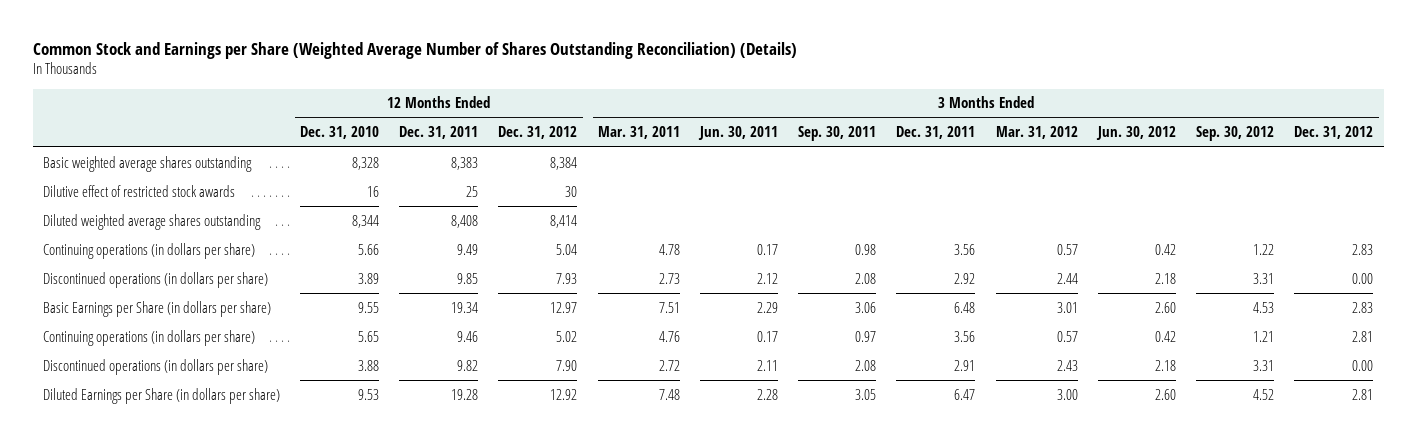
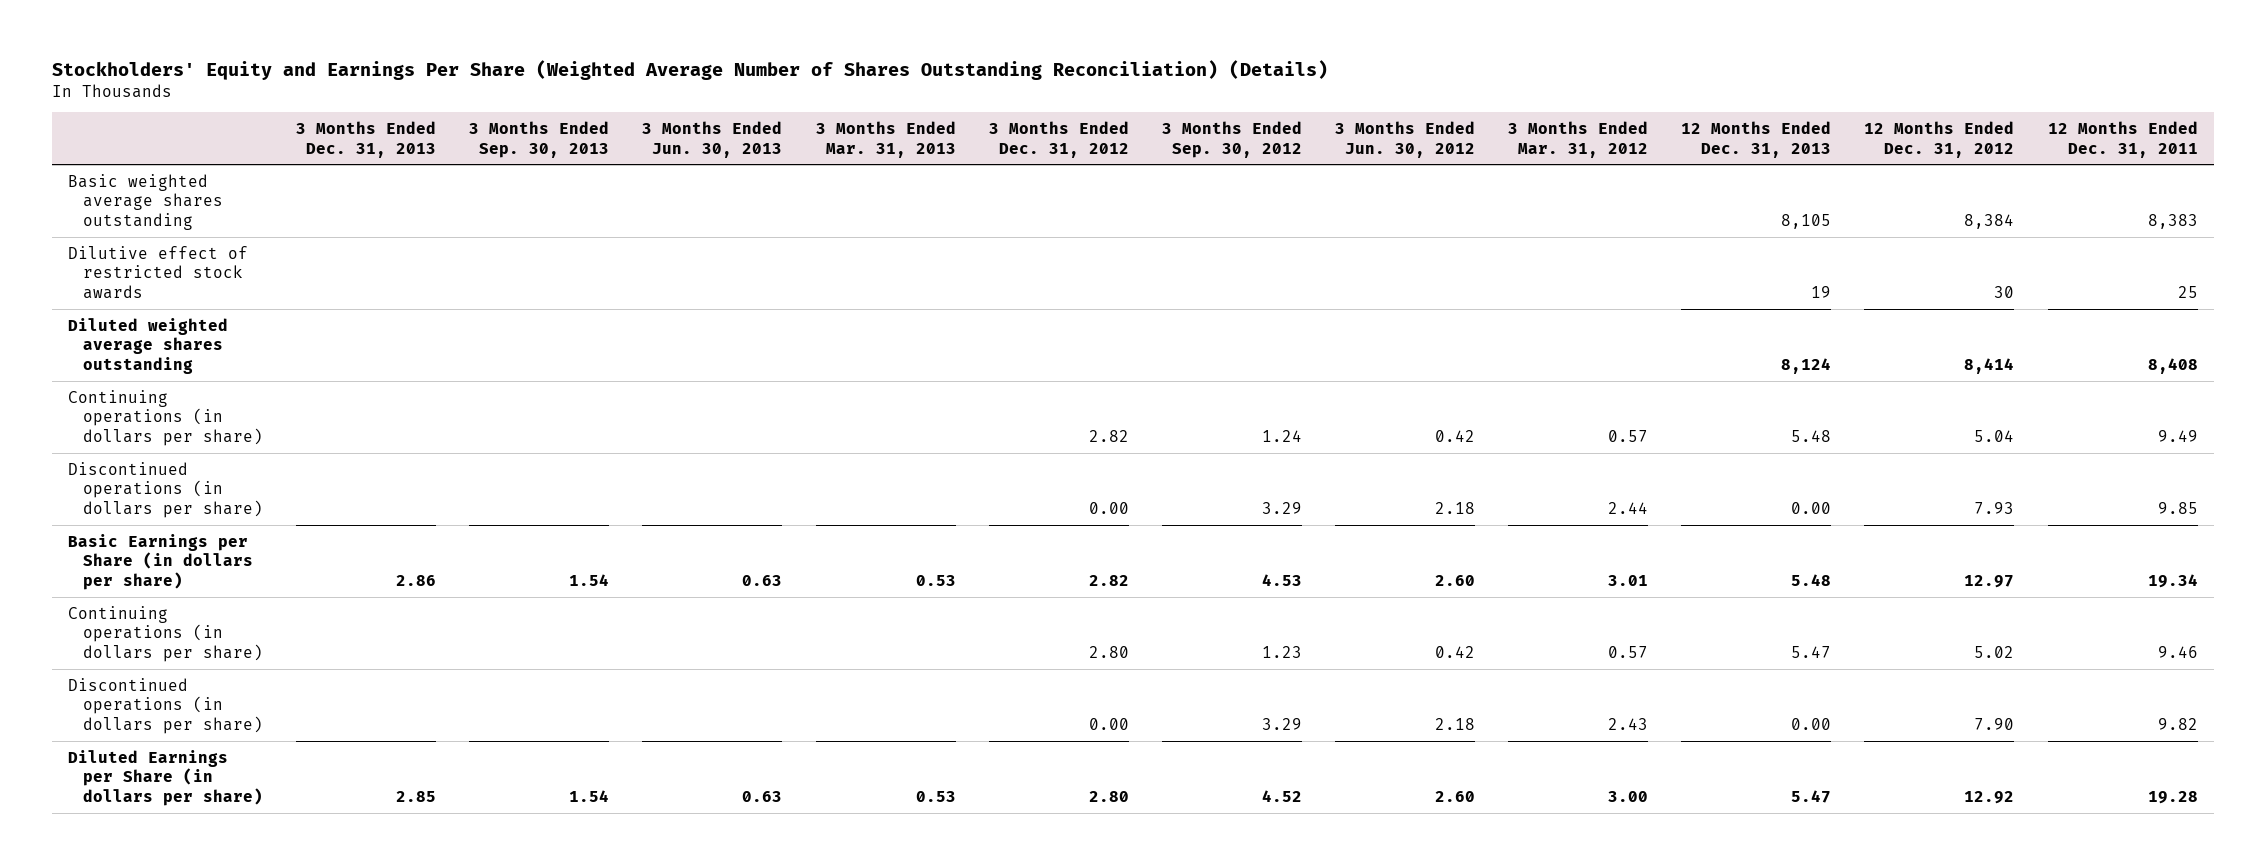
[32,41,797,59] Common Stock and Earnings per Share (Weighted Average Number of Shares Outstanding Reconciliation) (Details) -> [51,59,1328,80] Stockholders' Equity and Earnings Per Share (Weighted Average Number of Shares Outstanding Reconciliation) (Details)
[299,126,379,140] Dec. 31, 2010 -> none
[597,126,680,140] Mar. 31, 2011 -> none
[697,126,778,141] Jun. 30, 2011 -> none
[798,126,877,142] Sep. 30, 2011 -> none
[896,126,976,140] Dec. 31, 2011 -> none
none -> [296,120,437,158] 3 Months Ended Dec. 31, 2013
none -> [469,120,610,158] 3 Months Ended Sep. 30, 2013
none -> [642,120,783,158] 3 Months Ended Jun. 30, 2013
none -> [815,120,956,158] 3 Months Ended Mar. 31, 2013
none -> [1681,120,1832,158] 12 Months Ended Dec. 31, 2013
[1253,243,1275,255] 1.22 -> [1261,430,1302,443] 1.24
[1352,243,1374,255] 2.83 -> [1088,430,1129,443] 2.82
[1253,272,1275,284] 3.31 -> [1261,502,1302,515] 3.29
[1352,301,1374,313] 2.83 -> [1088,575,1129,587] 2.82
[1253,330,1275,342] 1.21 -> [1261,646,1302,659] 1.23
[1352,330,1374,342] 2.81 -> [1088,646,1129,659] 2.80
[1253,359,1275,371] 3.31 -> [1261,718,1302,731] 3.29
[1352,388,1374,400] 2.81 -> [1088,791,1129,803] 2.80

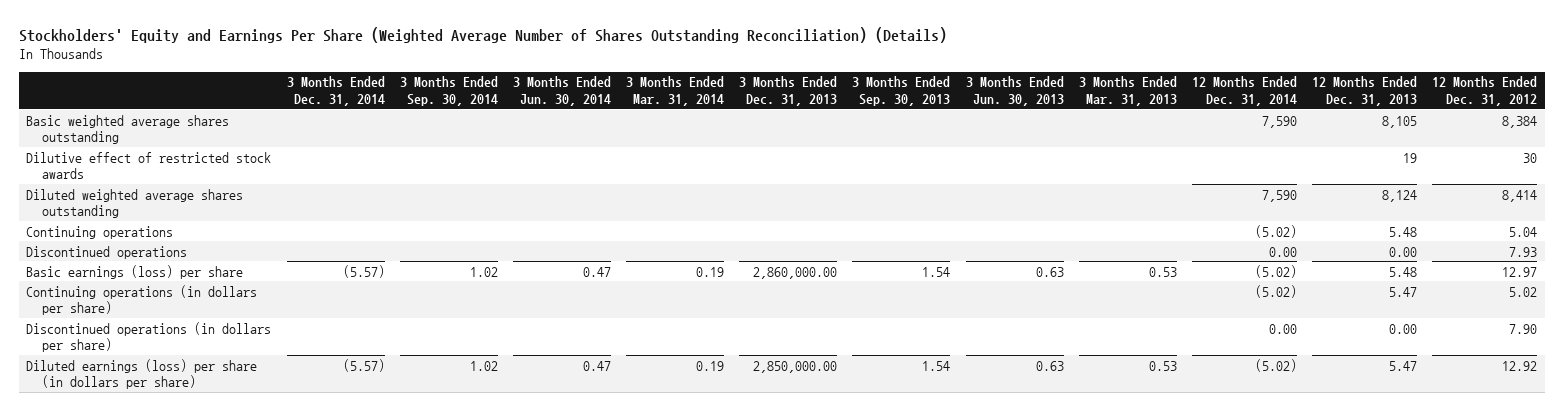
[988,120,1129,158] 3 Months Ended Dec. 31, 2012 -> none
[1161,120,1302,158] 3 Months Ended Sep. 30, 2012 -> none
[1334,120,1475,158] 3 Months Ended Jun. 30, 2012 -> none
[1508,120,1649,158] 3 Months Ended Mar. 31, 2012 -> none
[2047,120,2198,158] 12 Months Ended Dec. 31, 2011 -> none
none -> [286,76,385,106] 3 Months Ended Dec. 31, 2014
none -> [399,76,498,106] 3 Months Ended Sep. 30, 2014
none -> [512,76,611,106] 3 Months Ended Jun. 30, 2014
none -> [626,76,725,106] 3 Months Ended Mar. 31, 2014
none -> [1191,76,1297,106] 12 Months Ended Dec. 31, 2014
[68,389,263,447] Continuing operations (in dollars per share) -> [26,225,174,239] Continuing operations
[68,461,263,519] Discontinued operations (in dollars per share) -> [26,245,188,259] Discontinued operations
[68,533,253,591] Basic Earnings per Share (in dollars per share) -> [26,264,244,279] Basic earnings (loss) per share
[396,575,437,587] 2.86 -> [753,266,838,279] 2,860,000.00
[68,749,263,807] Diluted Earnings per Share (in dollars per share) -> [26,358,258,390] Diluted earnings (loss) per share (in dollars per share)
[396,791,437,803] 2.85 -> [753,360,838,373] 2,850,000.00

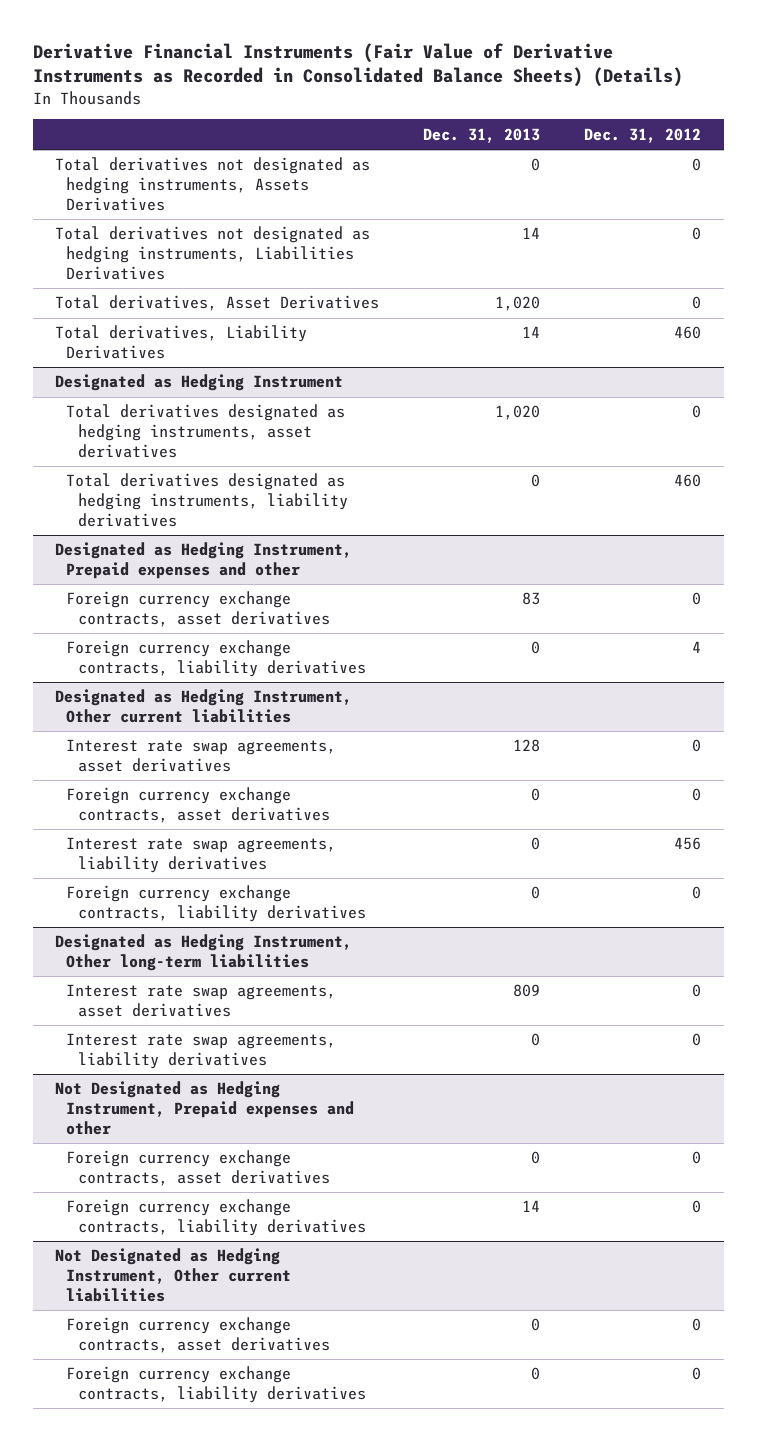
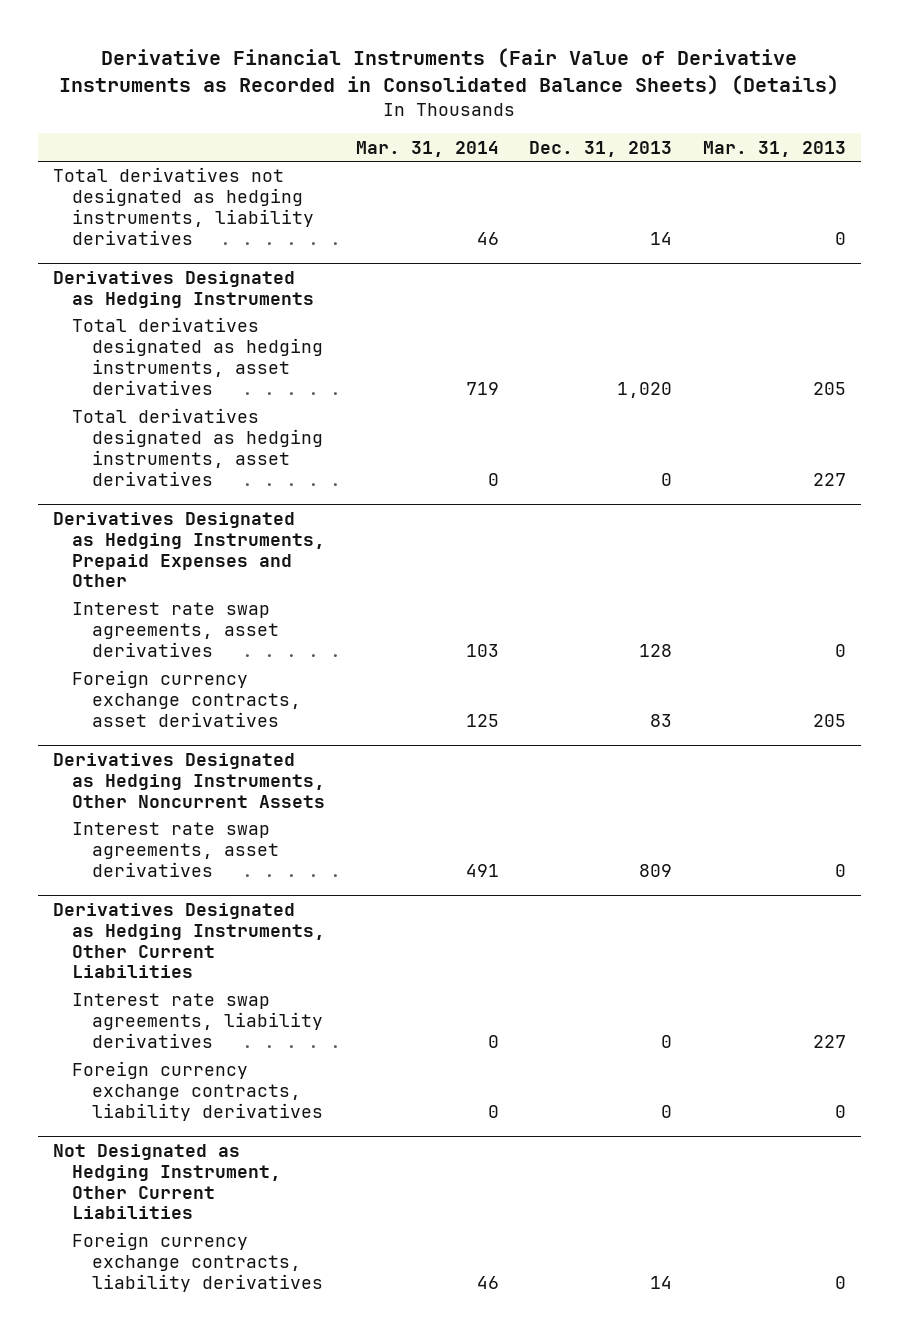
[584,127,702,143] Dec. 31, 2012 -> none
none -> [355,140,499,157] Mar. 31, 2014
none -> [702,140,846,157] Mar. 31, 2013
[55,157,371,211] Total derivatives not designated as hedging instruments, Assets Derivatives -> none
[55,295,380,312] Total derivatives, Asset Derivatives -> none
[55,325,308,360] Total derivatives, Liability Derivatives -> none
[55,226,371,280] Total derivatives not designated as hedging instruments, Liabilities Derivatives -> [53,167,315,245] Total derivatives not designated as hedging instruments, liability derivatives
[55,374,344,392] Designated as Hedging Instrument -> [53,270,315,308] Derivatives Designated as Hedging Instruments
[66,591,330,628] Foreign currency exchange contracts, asset derivatives -> none
[66,640,366,678] Foreign currency exchange contracts, liability derivatives -> none
[55,689,353,724] Designated as Hedging Instrument, Other current liabilities -> none
[66,473,348,527] Total derivatives designated as hedging instruments, liability derivatives -> [72,408,323,486] Total derivatives designated as hedging instruments, asset derivatives
[55,542,353,580] Designated as Hedging Instrument, Prepaid expenses and other -> [53,511,326,588] Derivatives Designated as Hedging Instruments, Prepaid Expenses and Other
[66,837,337,874] Interest rate swap agreements, liability derivatives -> none
[66,885,366,923] Foreign currency exchange contracts, liability derivatives -> none
[55,934,353,972] Designated as Hedging Instrument, Other long-term liabilities -> none
[531,788,541,802] 0 -> [650,714,673,728] 83
none -> [53,752,326,808] Derivatives Designated as Hedging Instruments, Other Noncurrent Assets
none -> [53,902,326,979] Derivatives Designated as Hedging Instruments, Other Current Liabilities
[55,1081,355,1135] Not Designated as Hedging Instrument, Prepaid expenses and other -> none
[66,1150,330,1187] Foreign currency exchange contracts, asset derivatives -> none
[66,1199,366,1237] Foreign currency exchange contracts, liability derivatives -> none
[55,1248,292,1302] Not Designated as Hedging Instrument, Other current liabilities -> none
[66,1317,330,1354] Foreign currency exchange contracts, asset derivatives -> none
none -> [53,1143,282,1220] Not Designated as Hedging Instrument, Other Current Liabilities
none -> [72,1232,323,1293] Foreign currency exchange contracts, liability derivatives

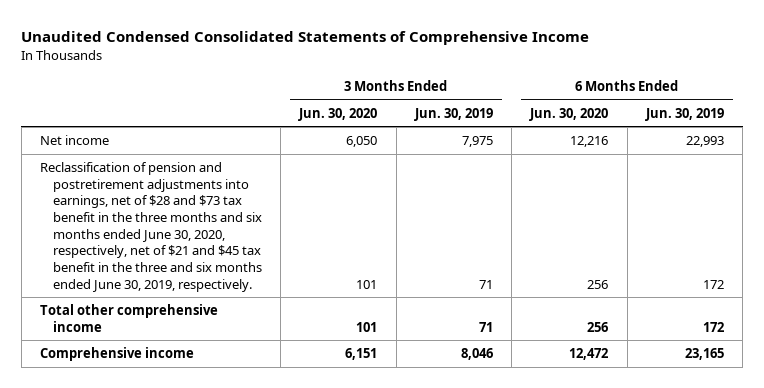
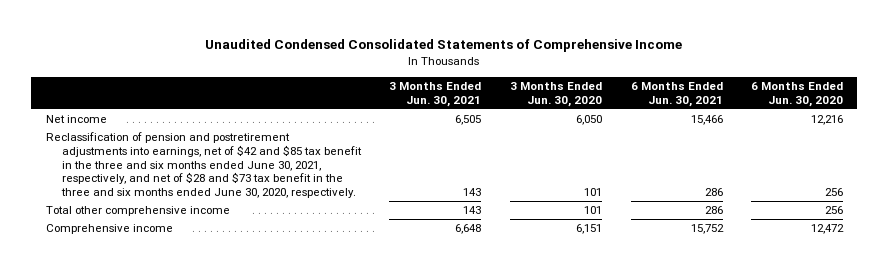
[413,107,493,121] Jun. 30, 2019 -> none
[644,107,724,121] Jun. 30, 2019 -> none
none -> [389,82,482,107] 3 Months Ended Jun. 30, 2021
none -> [630,82,723,107] 6 Months Ended Jun. 30, 2021
[40,162,262,292] Reclassification of pension and postretirement adjustments into earnings, net of $28 and $73 tax benefit in the three months and six months ended June 30, 2020, respectively, net of $21 and $45 tax benefit in the three and six months ended June 30, 2019, respectively. -> [45,132,362,198] Reclassification of pension and postretirement adjustments into earnings, net of $42 and $85 tax benefit in the three and six months ended June 30, 2021, respectively, and net of $28 and $73 tax benefit in the three and six months ended June 30, 2020, respectively.

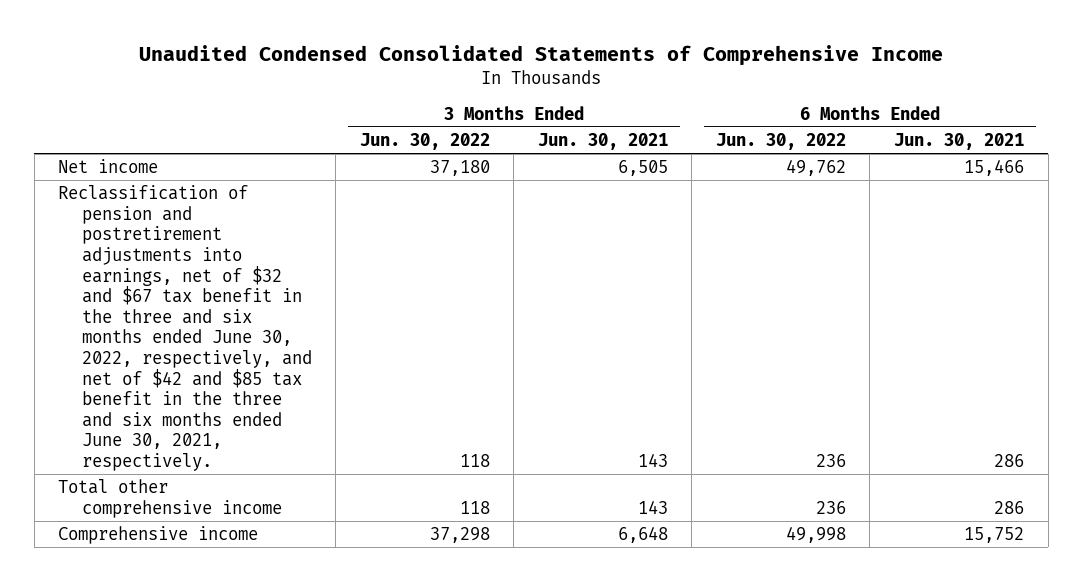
[509,82,602,107] 3 Months Ended Jun. 30, 2020 -> none
[751,82,844,107] 6 Months Ended Jun. 30, 2020 -> none
none -> [359,133,490,151] Jun. 30, 2022
none -> [715,133,846,151] Jun. 30, 2022
[45,132,362,198] Reclassification of pension and postretirement adjustments into earnings, net of $42 and $85 tax benefit in the three and six months ended June 30, 2021, respectively, and net of $28 and $73 tax benefit in the three and six months ended June 30, 2020, respectively. -> [58,185,312,472] Reclassification of pension and postretirement adjustments into earnings, net of $32 and $67 tax benefit in the three and six months ended June 30, 2022, respectively, and net of $42 and $85 tax benefit in the three and six months ended June 30, 2021, respectively.

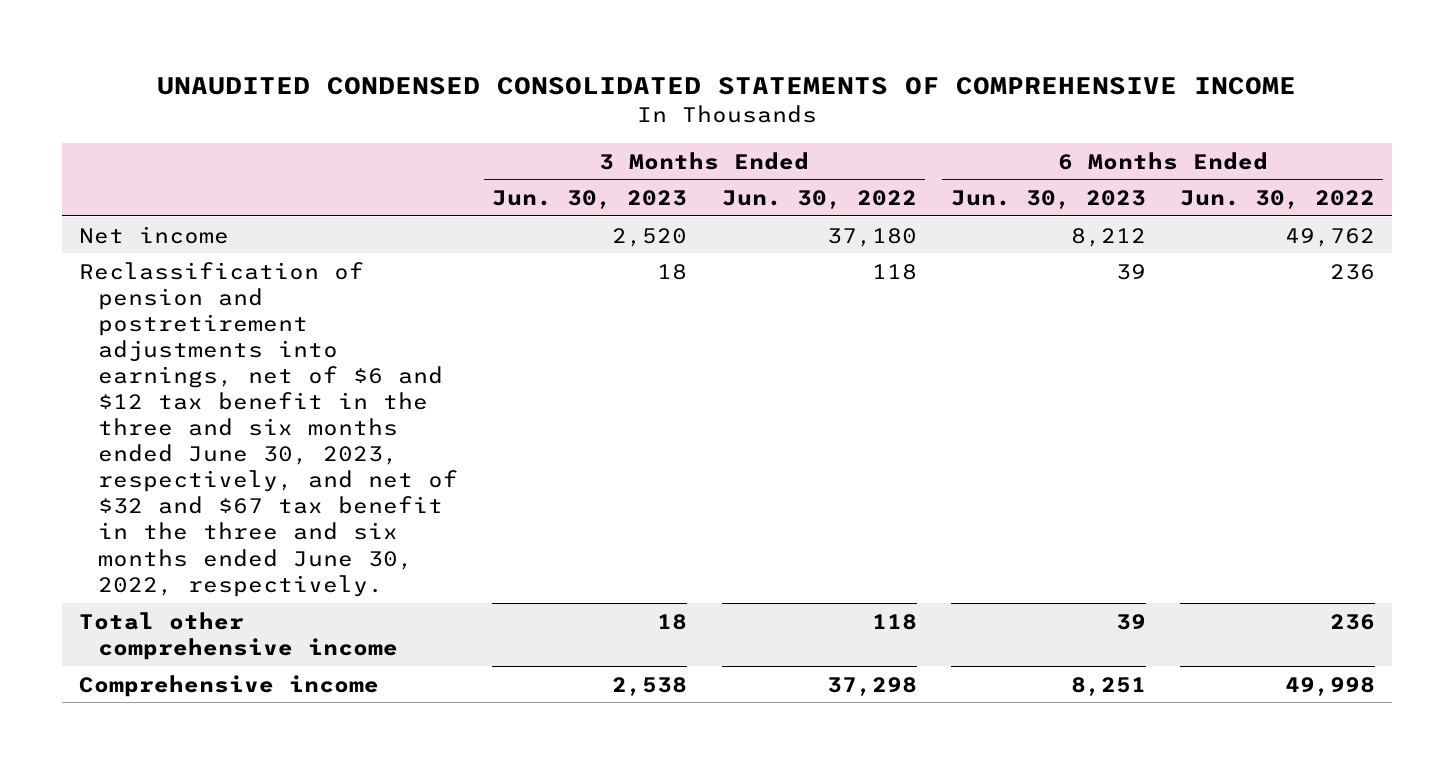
[139,44,944,66] Unaudited Condensed Consolidated Statements of Comprehensive Income -> [156,76,1296,95] UNAUDITED CONDENSED CONSOLIDATED STATEMENTS OF COMPREHENSIVE INCOME
[537,133,668,151] Jun. 30, 2021 -> none
[894,133,1025,151] Jun. 30, 2021 -> none
none -> [492,189,688,209] Jun. 30, 2023
none -> [950,189,1146,209] Jun. 30, 2023
[58,185,312,472] Reclassification of pension and postretirement adjustments into earnings, net of $32 and $67 tax benefit in the three and six months ended June 30, 2022, respectively, and net of $42 and $85 tax benefit in the three and six months ended June 30, 2021, respectively. -> [78,261,459,597] Reclassification of pension and postretirement adjustments into earnings, net of $6 and $12 tax benefit in the three and six months ended June 30, 2023, respectively, and net of $32 and $67 tax benefit in the three and six months ended June 30, 2022, respectively.

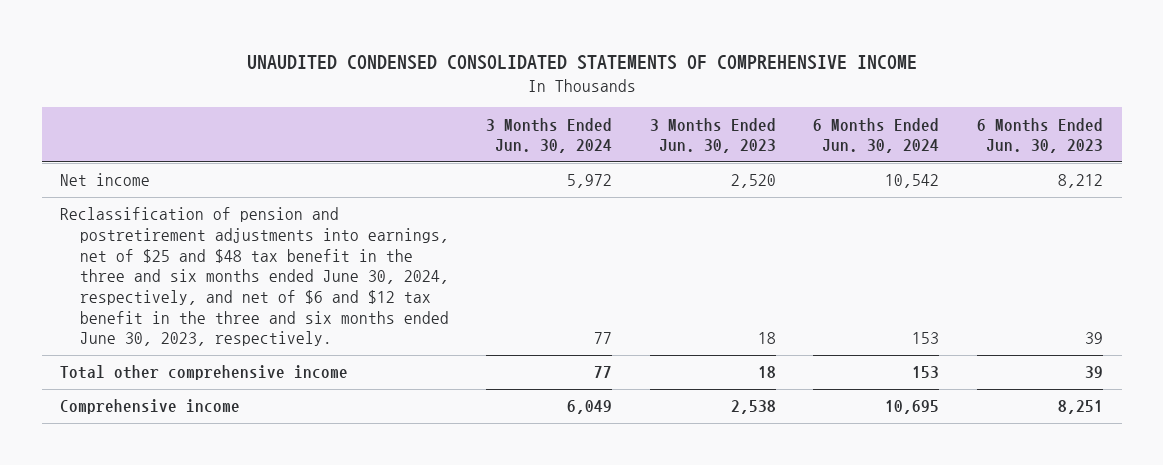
[721,189,917,209] Jun. 30, 2022 -> none
[1179,189,1375,209] Jun. 30, 2022 -> none
none -> [486,117,613,154] 3 Months Ended Jun. 30, 2024
none -> [813,117,940,154] 6 Months Ended Jun. 30, 2024
[78,261,459,597] Reclassification of pension and postretirement adjustments into earnings, net of $6 and $12 tax benefit in the three and six months ended June 30, 2023, respectively, and net of $32 and $67 tax benefit in the three and six months ended June 30, 2022, respectively. -> [60,207,449,347] Reclassification of pension and postretirement adjustments into earnings, net of $25 and $48 tax benefit in the three and six months ended June 30, 2024, respectively, and net of $6 and $12 tax benefit in the three and six months ended June 30, 2023, respectively.

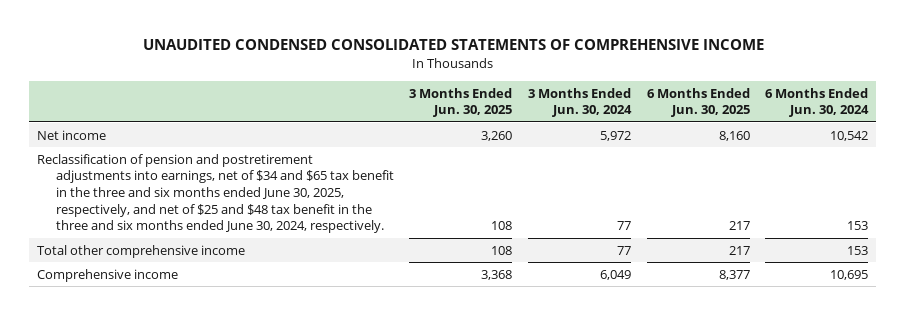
[649,117,776,154] 3 Months Ended Jun. 30, 2023 -> none
[976,117,1103,154] 6 Months Ended Jun. 30, 2023 -> none
none -> [409,87,513,118] 3 Months Ended Jun. 30, 2025
none -> [646,87,750,118] 6 Months Ended Jun. 30, 2025
[60,207,449,347] Reclassification of pension and postretirement adjustments into earnings, net of $25 and $48 tax benefit in the three and six months ended June 30, 2024, respectively, and net of $6 and $12 tax benefit in the three and six months ended June 30, 2023, respectively. -> [37,153,394,234] Reclassification of pension and postretirement adjustments into earnings, net of $34 and $65 tax benefit in the three and six months ended June 30, 2025, respectively, and net of $25 and $48 tax benefit in the three and six months ended June 30, 2024, respectively.

